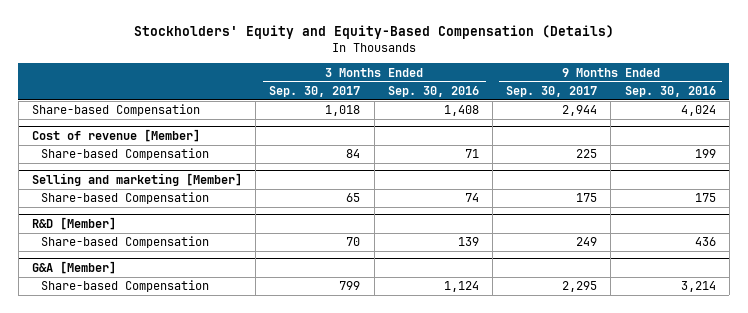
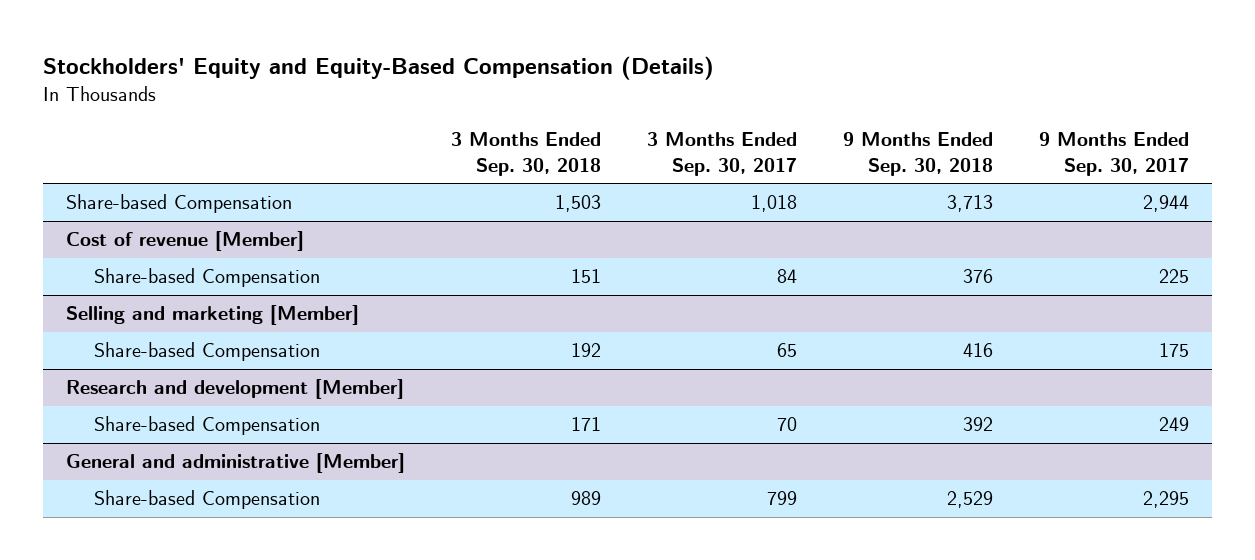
[387,85,479,97] Sep. 30, 2016 -> none
[624,85,716,97] Sep. 30, 2016 -> none
none -> [451,131,602,176] 3 Months Ended Sep. 30, 2018
none -> [843,131,994,176] 9 Months Ended Sep. 30, 2018
[31,216,116,230] R&D [Member] -> [66,379,405,400] Research and development [Member]
[31,260,116,274] G&A [Member] -> [66,453,406,474] General and administrative [Member]

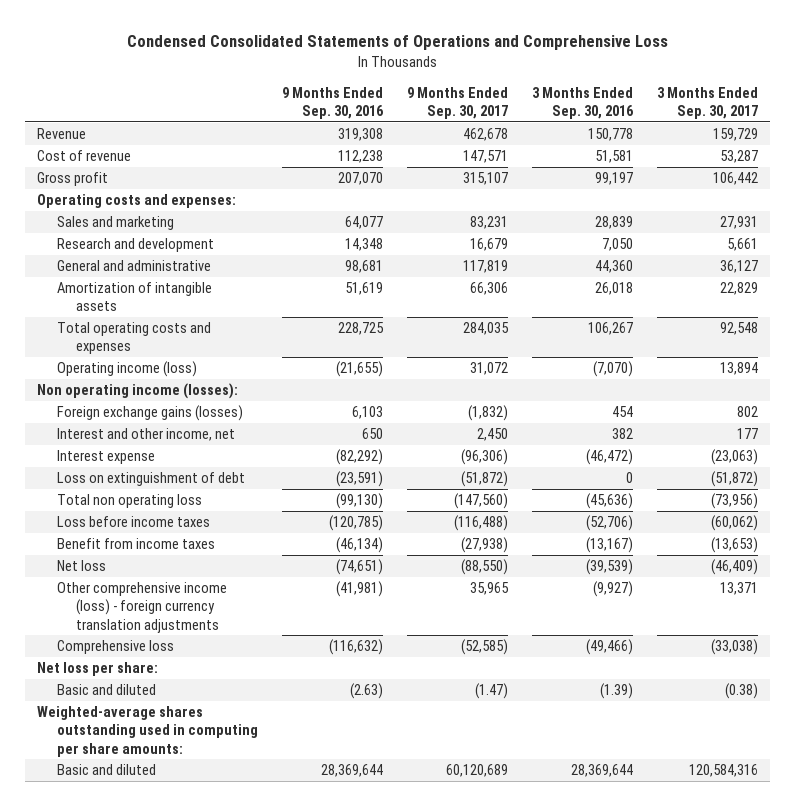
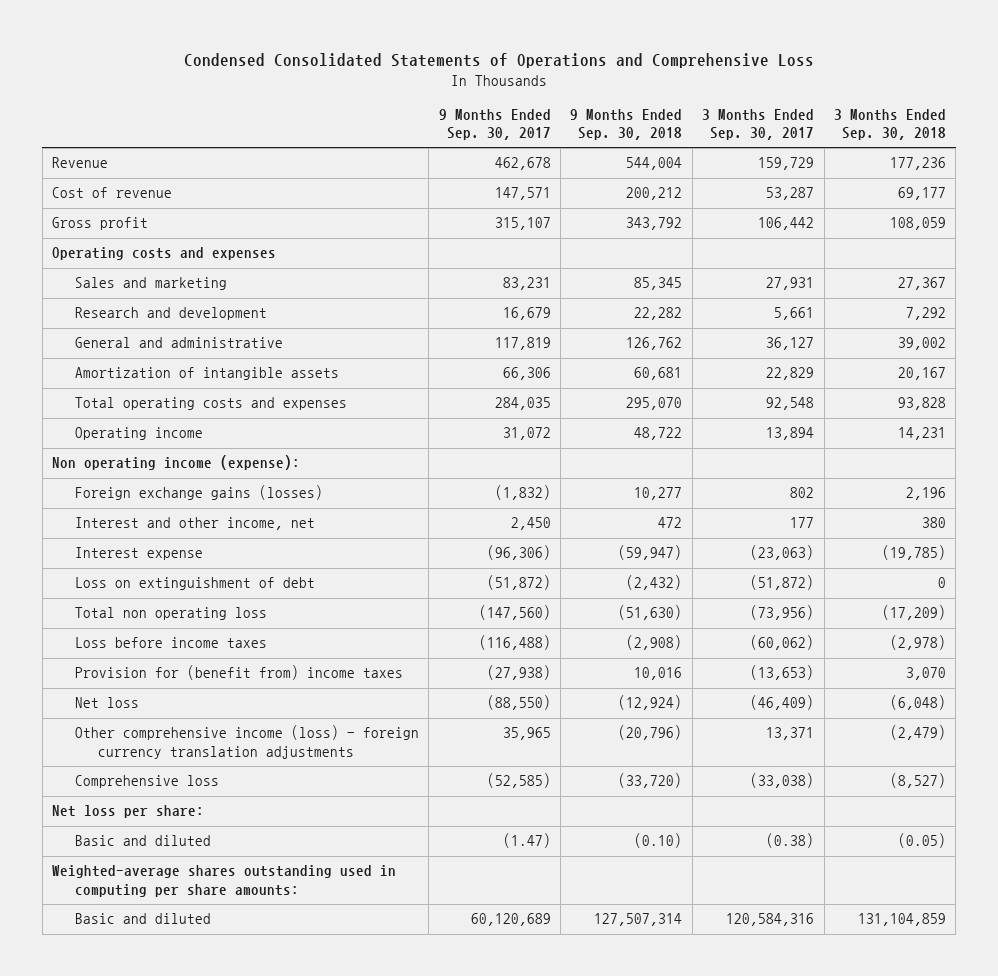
[281,86,384,119] 9 Months Ended Sep. 30, 2016 -> none
[532,86,635,119] 3 Months Ended Sep. 30, 2016 -> none
none -> [570,108,683,140] 9 Months Ended Sep. 30, 2018
none -> [833,108,946,140] 3 Months Ended Sep. 30, 2018
[36,194,236,209] Operating costs and expenses: -> [52,247,277,261] Operating costs and expenses
[56,361,197,378] Operating income (loss) -> [75,427,204,441] Operating income
[36,383,238,400] Non operating income (losses): -> [52,455,301,471] Non operating income (expense):
[56,538,215,550] Benefit from income taxes -> [75,665,404,681] Provision for (benefit from) income taxes

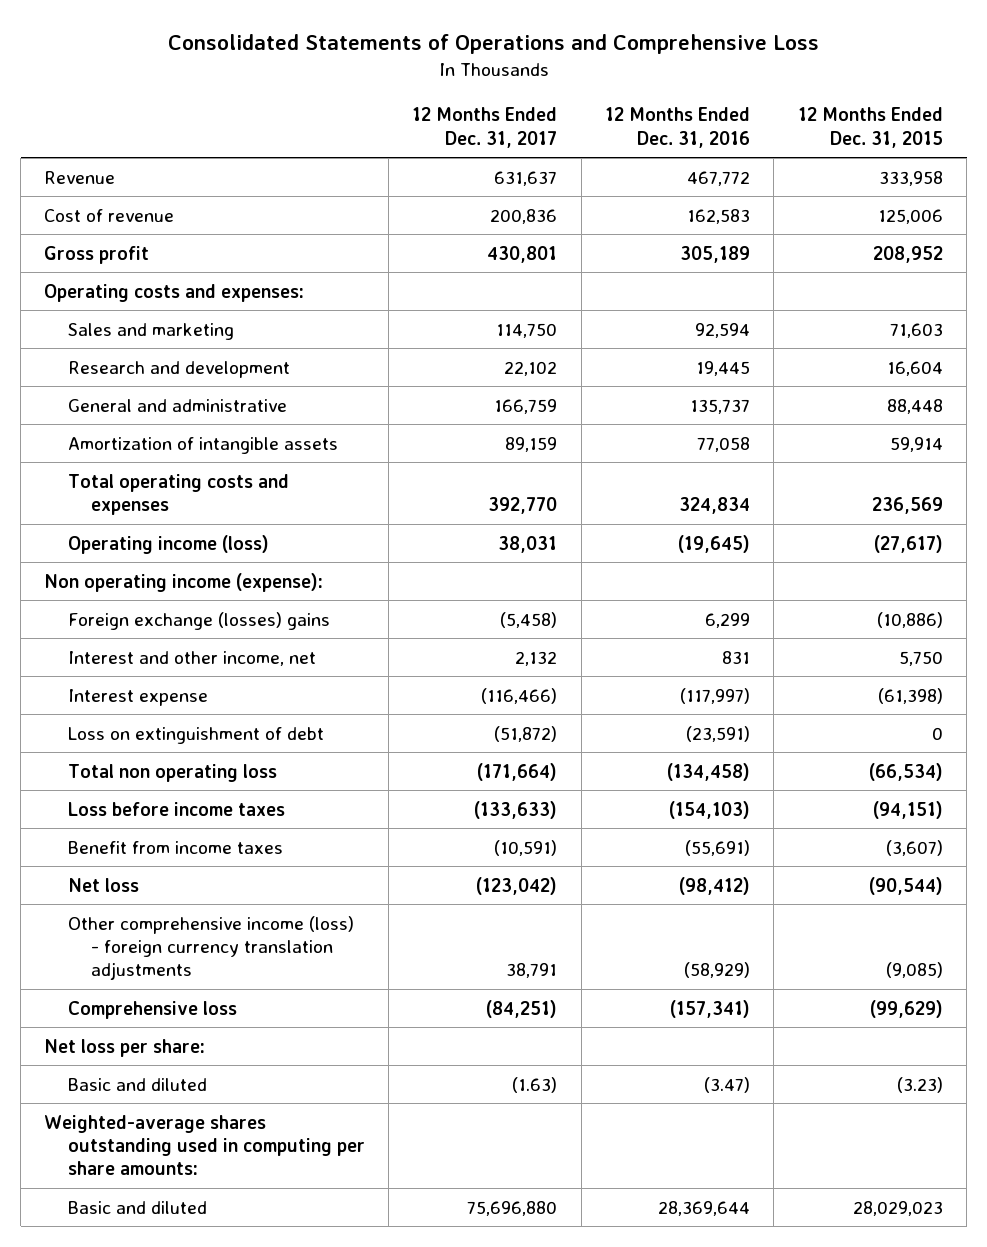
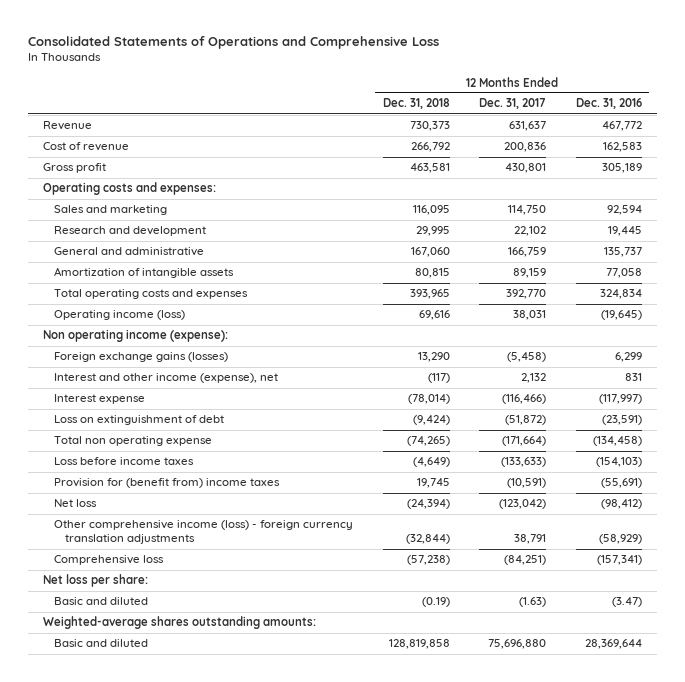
[797,107,943,148] 12 Months Ended Dec. 31, 2015 -> none
none -> [382,98,450,110] Dec. 31, 2018
[67,611,330,630] Foreign exchange (losses) gains -> [53,352,228,363] Foreign exchange gains (losses)
[67,650,316,666] Interest and other income, net -> [53,373,278,384] Interest and other income (expense), net
[67,763,277,782] Total non operating loss -> [53,436,212,447] Total non operating expense
[67,840,283,854] Benefit from income taxes -> [53,478,280,489] Provision for (benefit from) income taxes
[44,1114,365,1176] Weighted-average shares outstanding used in computing per share amounts: -> [42,616,316,630] Weighted-average shares outstanding amounts:

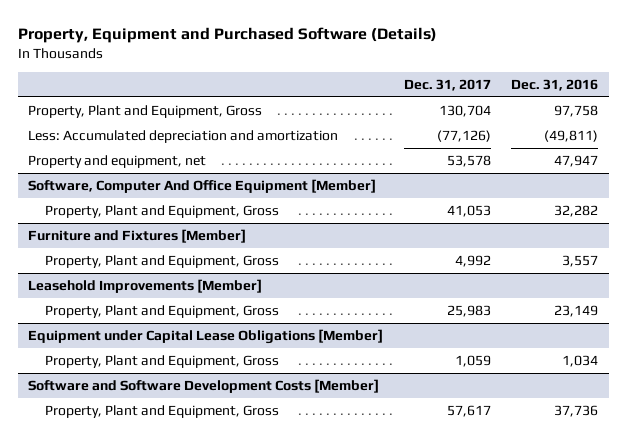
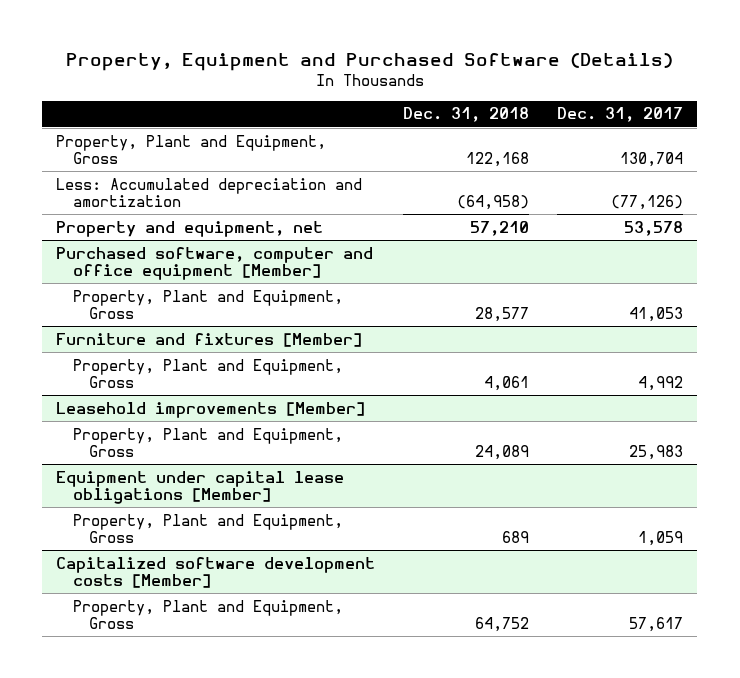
[511,78,599,91] Dec. 31, 2016 -> none
none -> [403,107,530,123] Dec. 31, 2018
[28,179,377,194] Software, Computer And Office Equipment [Member] -> [56,246,374,281] Purchased software, computer and office equipment [Member]
[28,229,247,244] Furniture and Fixtures [Member] -> [56,332,363,347] Furniture and fixtures [Member]
[28,279,263,294] Leasehold Improvements [Member] -> [56,401,366,418] Leasehold improvements [Member]
[28,329,384,345] Equipment under Capital Lease Obligations [Member] -> [56,470,345,505] Equipment under capital lease obligations [Member]
[28,379,380,394] Software and Software Development Costs [Member] -> [56,556,376,589] Capitalized software development costs [Member]

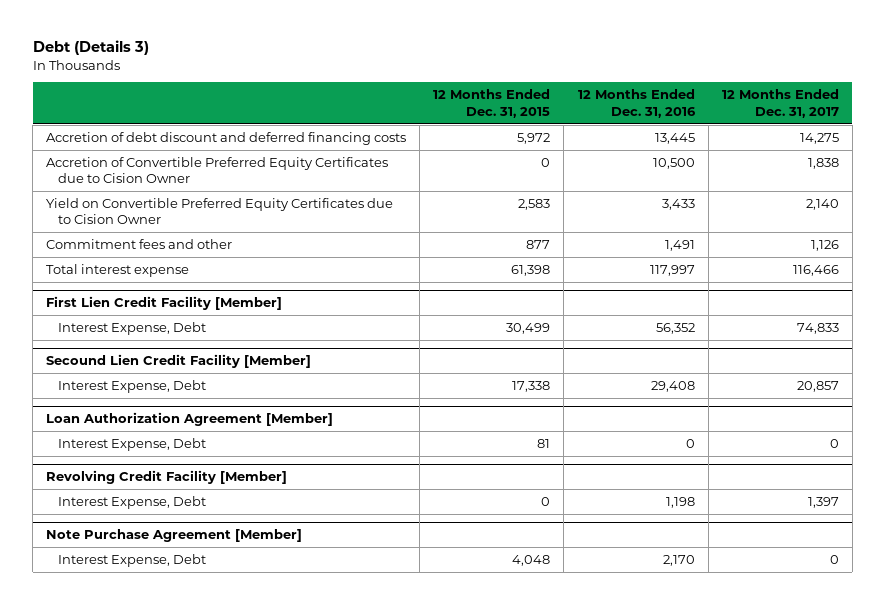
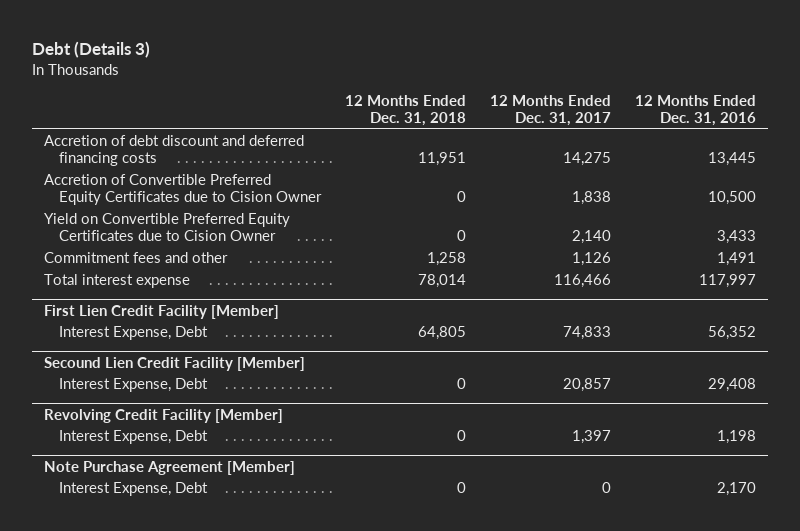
[433,89,551,118] 12 Months Ended Dec. 31, 2015 -> none
none -> [344,95,466,127] 12 Months Ended Dec. 31, 2018
[46,411,334,426] Loan Authorization Agreement [Member] -> none
[57,437,206,451] Interest Expense, Debt -> none

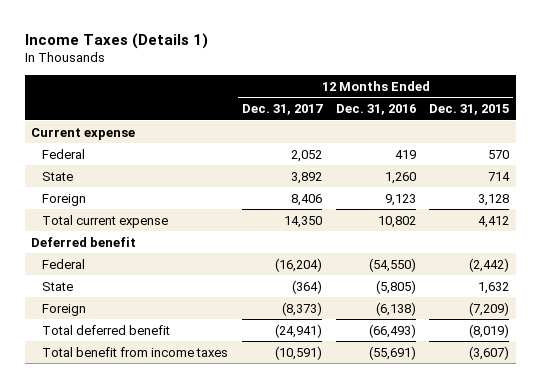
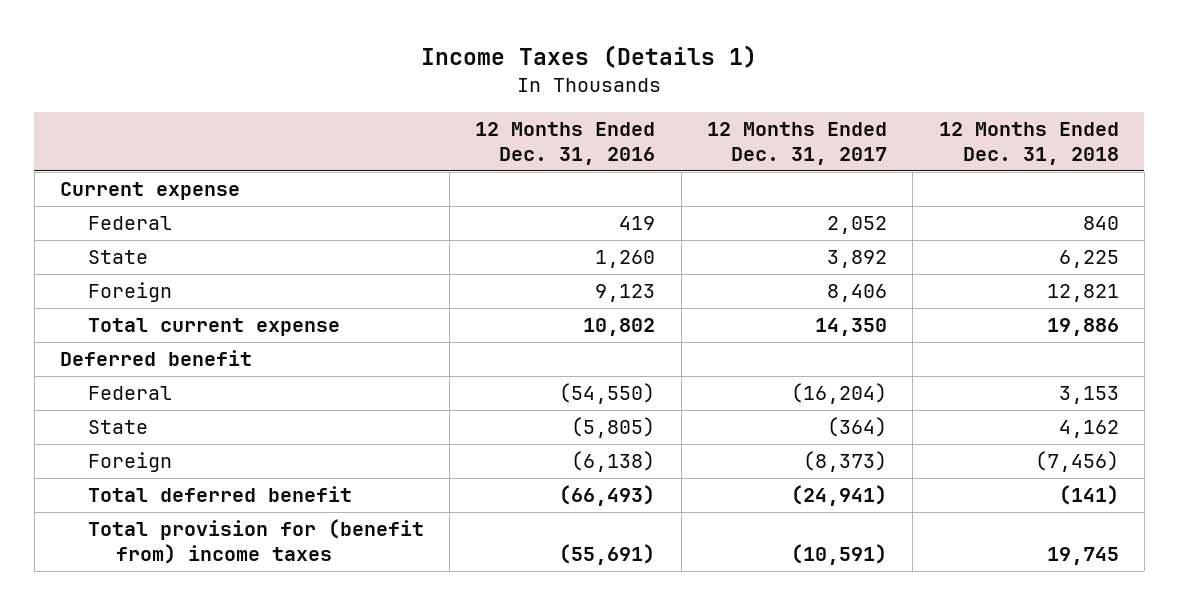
[429,103,510,115] Dec. 31, 2015 -> none
none -> [938,122,1119,165] 12 Months Ended Dec. 31, 2018
[41,346,228,357] Total benefit from income taxes -> [87,519,424,565] Total provision for (benefit from) income taxes

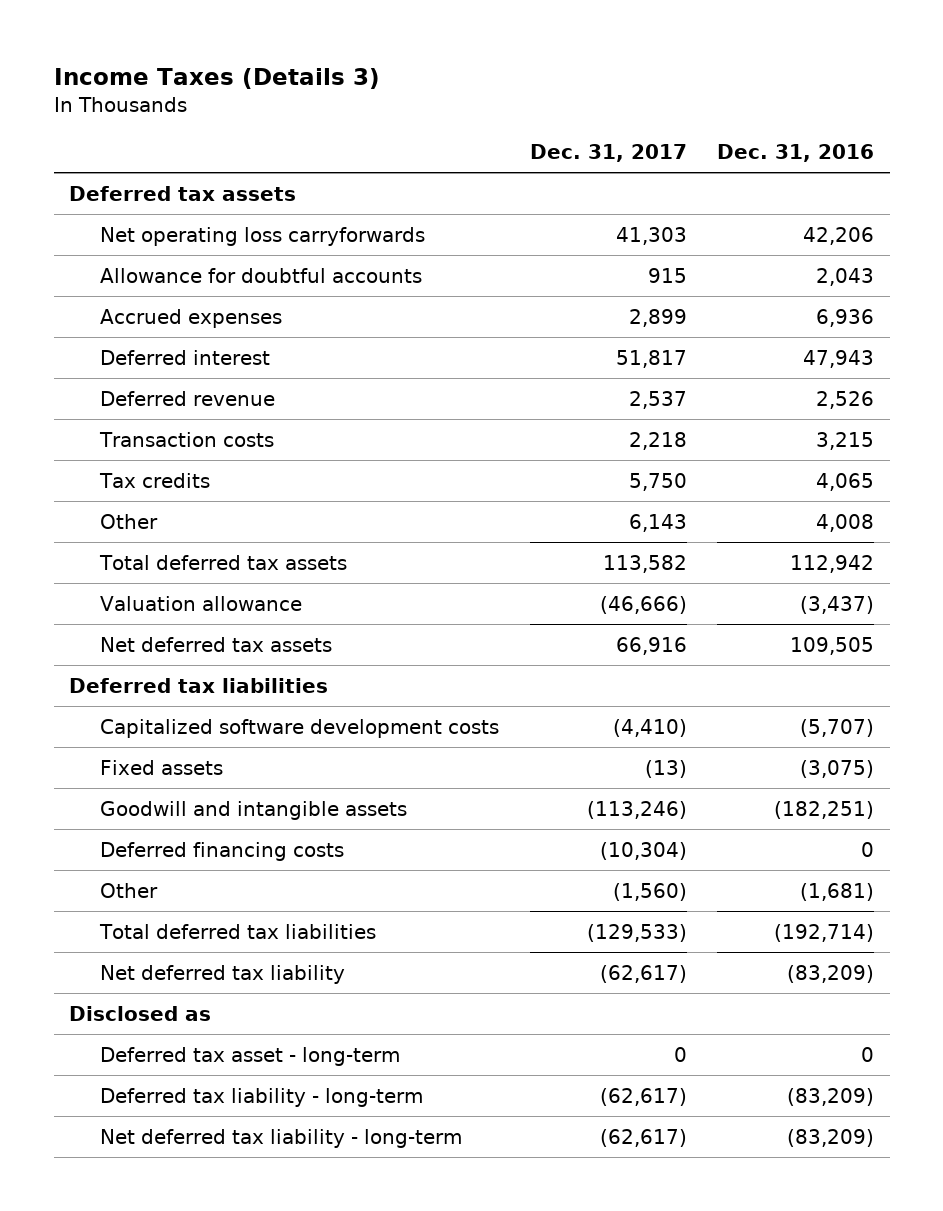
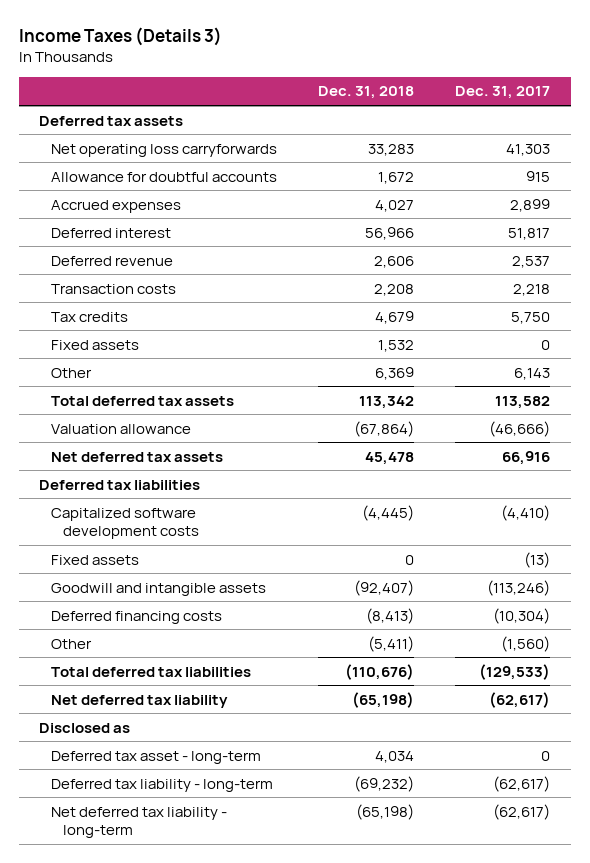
[717,144,875,163] Dec. 31, 2016 -> none
none -> [318,86,415,100] Dec. 31, 2018
none -> [51,339,140,350] Fixed assets

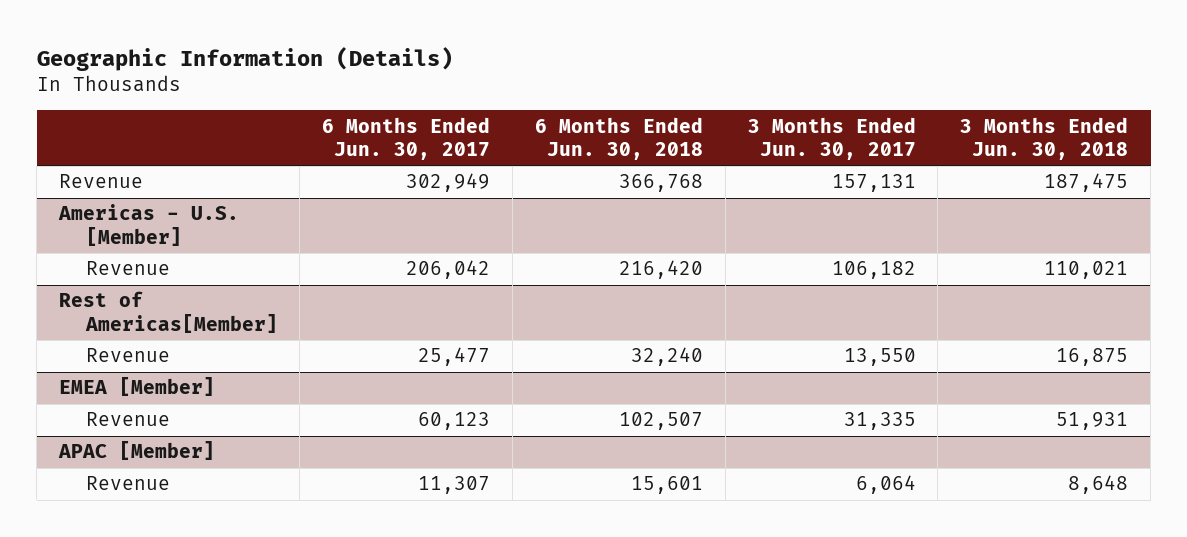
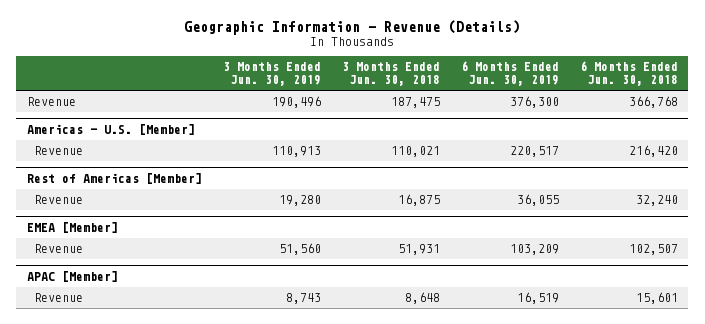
[36,47,453,72] Geographic Information (Details) -> [184,20,521,36] Geographic Information - Revenue (Details)
[322,116,491,160] 6 Months Ended Jun. 30, 2017 -> none
[747,116,916,160] 3 Months Ended Jun. 30, 2017 -> none
none -> [222,62,321,87] 3 Months Ended Jun. 30, 2019
none -> [460,61,559,87] 6 Months Ended Jun. 30, 2019
[59,291,278,333] Rest of Americas[Member] -> [26,172,202,184] Rest of Americas [Member]

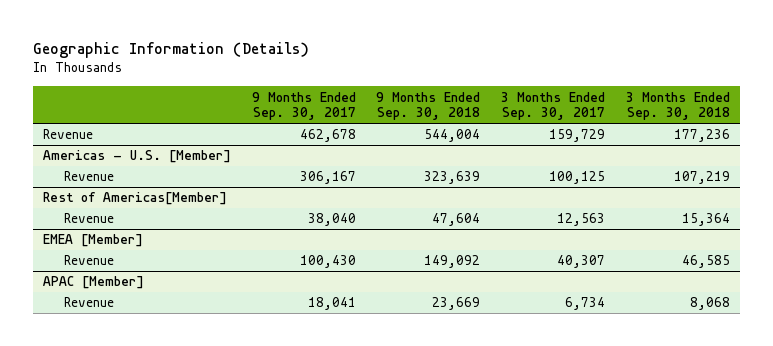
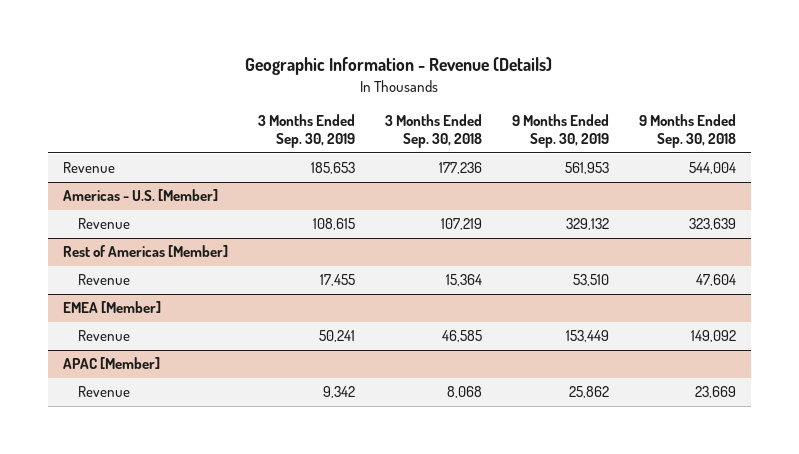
[32,41,309,58] Geographic Information (Details) -> [245,57,553,76] Geographic Information - Revenue (Details)
[251,91,356,121] 9 Months Ended Sep. 30, 2017 -> none
[500,91,605,121] 3 Months Ended Sep. 30, 2017 -> none
none -> [257,114,355,149] 3 Months Ended Sep. 30, 2019
none -> [511,114,609,149] 9 Months Ended Sep. 30, 2019
[43,192,228,206] Rest of Americas[Member] -> [62,245,228,258] Rest of Americas [Member]

